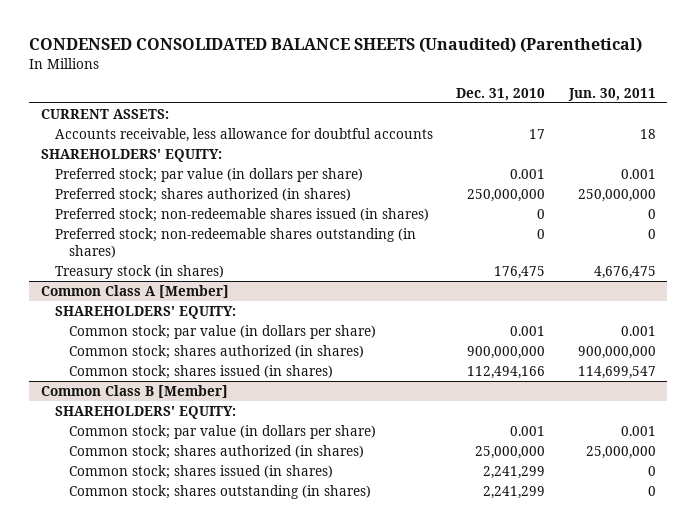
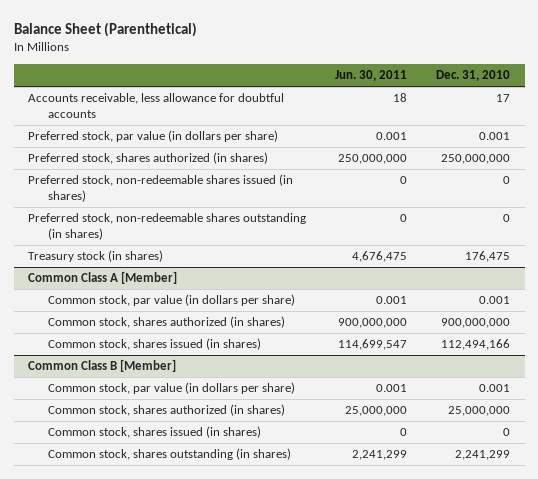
[28,37,642,54] CONDENSED CONSOLIDATED BALANCE SHEETS (Unaudited) (Parenthetical) -> [13,21,197,37] Balance Sheet (Parenthetical)
[40,109,169,120] CURRENT ASSETS: -> none
[40,149,222,163] SHAREHOLDERS' EQUITY: -> none
[54,168,363,183] Preferred stock; par value (in dollars per share) -> [28,130,279,143] Preferred stock, par value (in dollars per share)
[54,188,351,203] Preferred stock; shares authorized (in shares) -> [28,152,269,165] Preferred stock, shares authorized (in shares)
[54,208,429,223] Preferred stock; non-redeemable shares issued (in shares) -> [28,174,294,203] Preferred stock, non-redeemable shares issued (in shares)
[54,228,416,258] Preferred stock; non-redeemable shares outstanding (in shares) -> [28,213,307,241] Preferred stock, non-redeemable shares outstanding (in shares)
[54,306,236,320] SHAREHOLDERS' EQUITY: -> none
[68,325,376,340] Common stock; par value (in dollars per share) -> [48,294,296,307] Common stock, par value (in dollars per share)
[68,345,364,360] Common stock; shares authorized (in shares) -> [48,316,286,329] Common stock, shares authorized (in shares)
[68,365,333,380] Common stock; shares issued (in shares) -> [48,338,262,351] Common stock, shares issued (in shares)
[54,406,236,420] SHAREHOLDERS' EQUITY: -> none
[68,425,376,440] Common stock; par value (in dollars per share) -> [48,382,296,395] Common stock, par value (in dollars per share)
[68,445,364,460] Common stock; shares authorized (in shares) -> [48,404,286,417] Common stock, shares authorized (in shares)
[68,465,333,480] Common stock; shares issued (in shares) -> [48,426,262,439] Common stock, shares issued (in shares)
[483,466,546,480] 2,241,299 -> [503,428,511,437] 0
[68,485,371,500] Common stock; shares outstanding (in shares) -> [48,448,292,461] Common stock, shares outstanding (in shares)
[647,486,656,497] 0 -> [352,450,408,461] 2,241,299

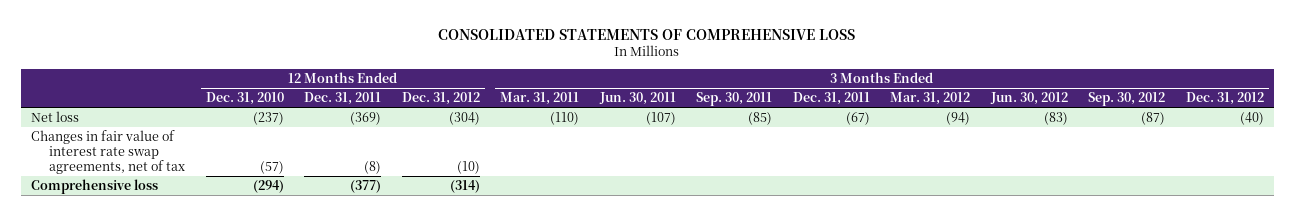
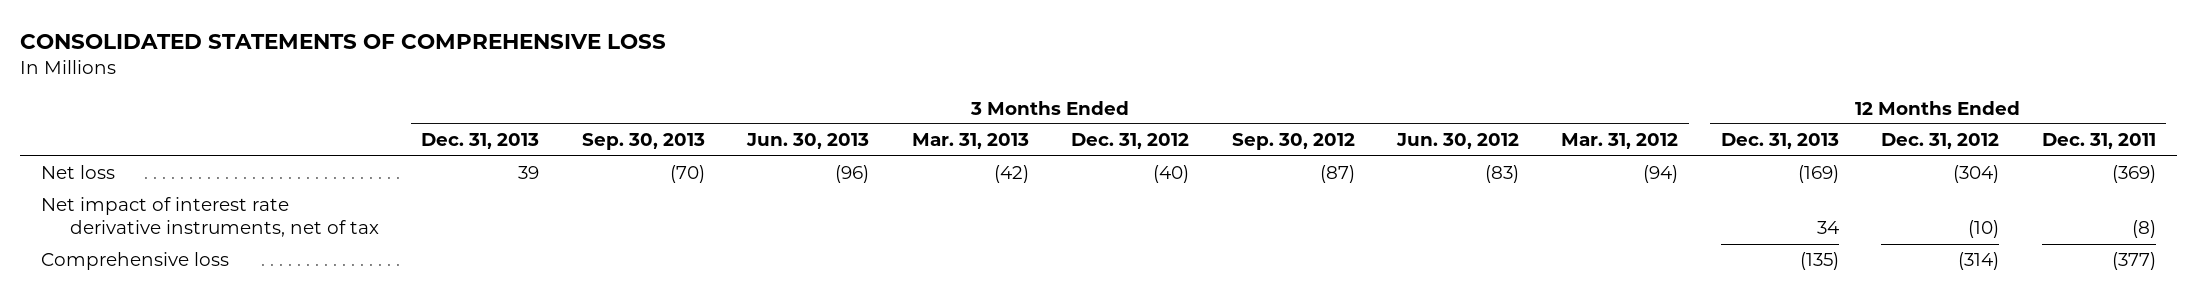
[205,92,284,106] Dec. 31, 2010 -> none
[500,92,580,106] Mar. 31, 2011 -> none
[598,92,676,106] Jun. 30, 2011 -> none
[696,92,773,107] Sep. 30, 2011 -> none
[792,92,870,106] Dec. 31, 2011 -> none
none -> [421,133,540,150] Dec. 31, 2013
none -> [581,133,705,151] Sep. 30, 2013
none -> [746,133,870,150] Jun. 30, 2013
none -> [911,133,1029,150] Mar. 31, 2013
none -> [1720,133,1839,150] Dec. 31, 2013
[30,130,186,175] Changes in fair value of interest rate swap agreements, net of tax -> none
none -> [41,197,379,238] Net impact of interest rate derivative instruments, net of tax

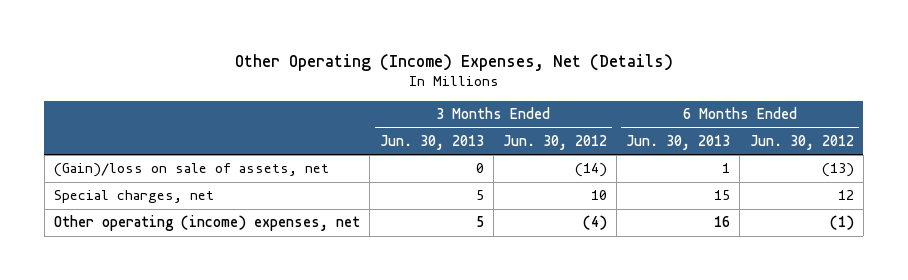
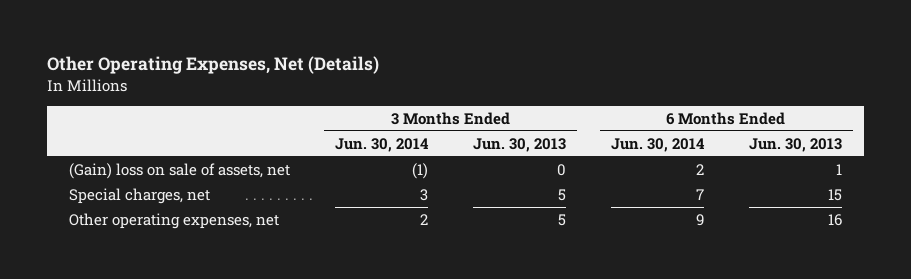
[234,53,673,71] Other Operating (Income) Expenses, Net (Details) -> [46,56,379,75] Other Operating Expenses, Net (Details)
[502,135,607,151] Jun. 30, 2012 -> none
[749,135,854,151] Jun. 30, 2012 -> none
none -> [335,137,430,152] Jun. 30, 2014
none -> [610,137,705,152] Jun. 30, 2014
[54,163,330,178] (Gain)/loss on sale of assets, net -> [69,162,291,179] (Gain) loss on sale of assets, net
[54,215,361,232] Other operating (income) expenses, net -> [69,212,280,229] Other operating expenses, net

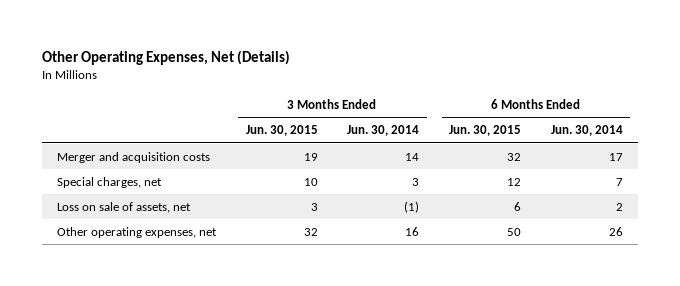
[473,137,567,152] Jun. 30, 2013 -> none
[748,137,842,152] Jun. 30, 2013 -> none
none -> [245,125,318,137] Jun. 30, 2015
none -> [449,125,522,137] Jun. 30, 2015
[69,162,291,179] (Gain) loss on sale of assets, net -> none
none -> [56,151,210,163] Merger and acquisition costs
none -> [56,201,191,213] Loss on sale of assets, net
[420,213,429,225] 2 -> [405,226,420,236] 16
[695,213,704,226] 9 -> [608,226,623,236] 26

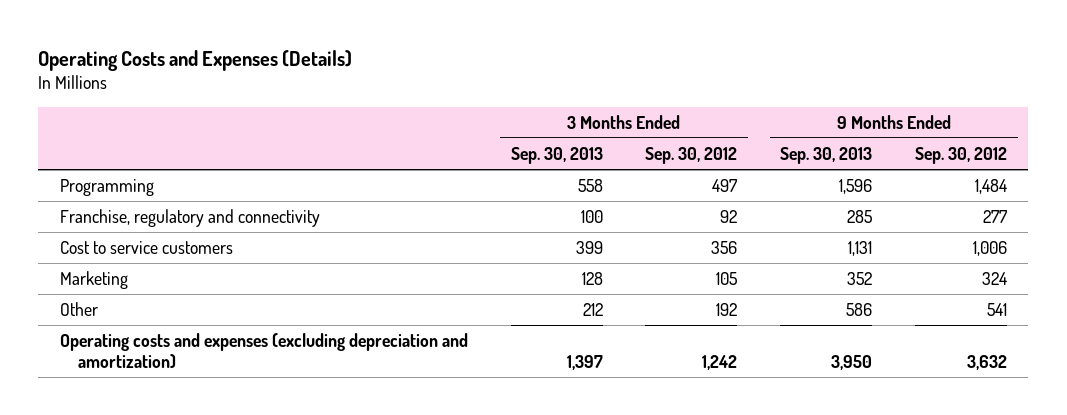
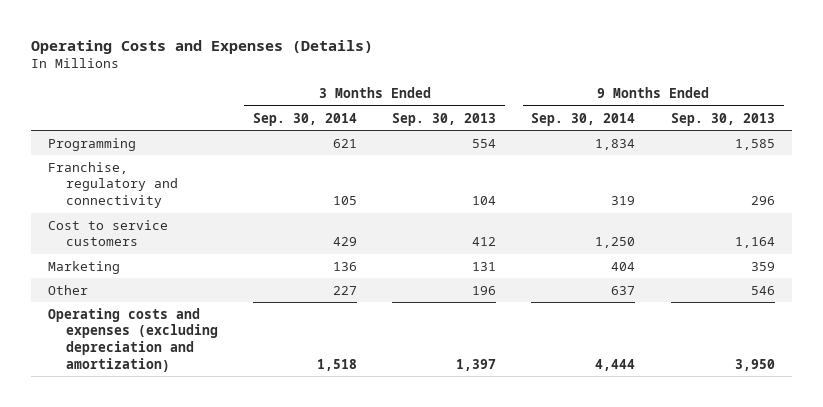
[645,146,738,164] Sep. 30, 2012 -> none
[915,146,1008,164] Sep. 30, 2012 -> none
none -> [252,112,357,126] Sep. 30, 2014
none -> [531,112,636,126] Sep. 30, 2014
[577,178,603,192] 558 -> [472,138,497,148] 554
[839,178,873,194] 1,596 -> [734,138,775,150] 1,585
[580,209,603,223] 100 -> [472,196,497,206] 104
[847,209,873,223] 285 -> [750,196,775,206] 296
[575,240,603,254] 399 -> [472,237,497,247] 412
[848,240,873,256] 1,131 -> [734,237,775,249] 1,164
[581,271,603,285] 128 -> [472,261,497,271] 131
[847,271,873,285] 352 -> [750,261,775,271] 359
[582,302,603,316] 212 -> [472,285,497,295] 196
[846,302,873,316] 586 -> [750,285,775,295] 546

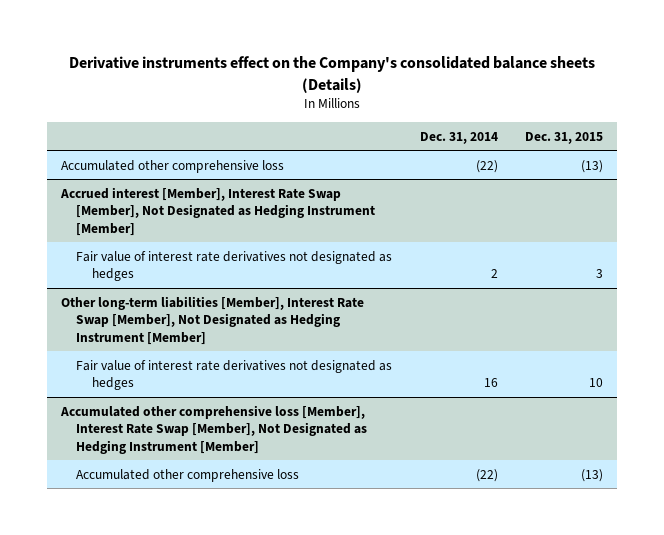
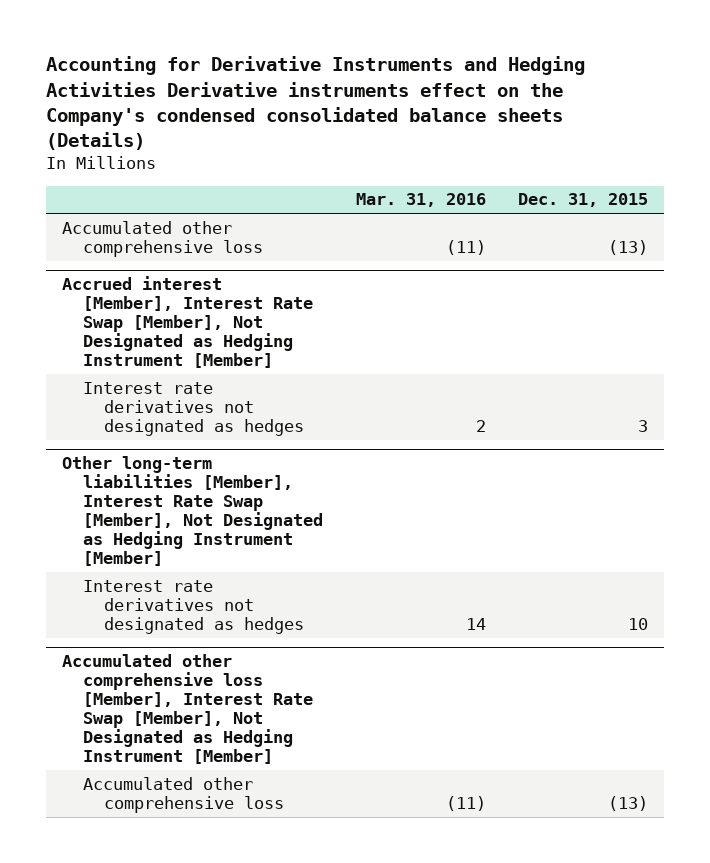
[69,56,596,93] Derivative instruments effect on the Company's consolidated balance sheets (Details) -> [46,56,586,151] Accounting for Derivative Instruments and Hedging Activities Derivative instruments effect on the Company's condensed consolidated balance sheets (Details)
[419,131,498,144] Dec. 31, 2014 -> none
none -> [355,193,486,208] Mar. 31, 2016
[76,250,393,282] Fair value of interest rate derivatives not designated as hedges -> [83,381,304,436] Interest rate derivatives not designated as hedges
[76,359,393,391] Fair value of interest rate derivatives not designated as hedges -> [83,579,304,634] Interest rate derivatives not designated as hedges

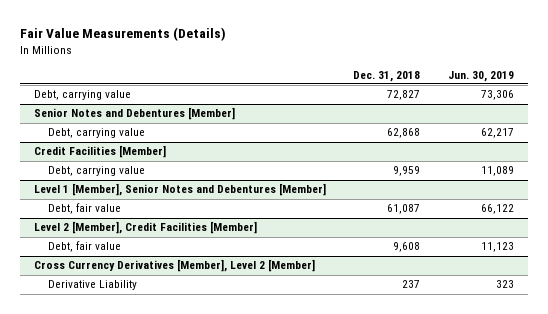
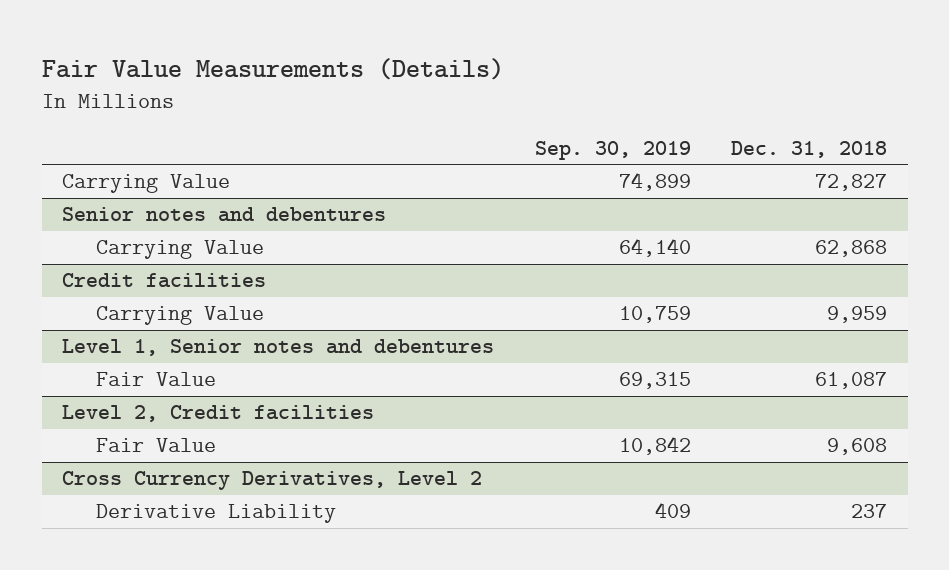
[447,70,514,82] Jun. 30, 2019 -> none
none -> [534,140,691,160] Sep. 30, 2019
[33,90,131,101] Debt, carrying value -> [62,174,231,194] Carrying Value
[33,107,235,121] Senior Notes and Debentures [Member] -> [62,207,387,223] Senior notes and debentures
[48,128,146,139] Debt, carrying value -> [95,240,264,260] Carrying Value
[33,145,166,159] Credit Facilities [Member] -> [62,273,267,289] Credit facilities
[48,166,146,177] Debt, carrying value -> [95,306,264,326] Carrying Value
[33,183,326,197] Level 1 [Member], Senior Notes and Debentures [Member] -> [62,339,495,357] Level 1, Senior notes and debentures
[48,203,122,215] Debt, fair value -> [95,372,216,387] Fair Value
[33,221,257,235] Level 2 [Member], Credit Facilities [Member] -> [62,405,375,423] Level 2, Credit facilities
[48,241,122,253] Debt, fair value -> [95,438,216,453] Fair Value
[33,259,315,273] Cross Currency Derivatives [Member], Level 2 [Member] -> [62,471,483,491] Cross Currency Derivatives, Level 2

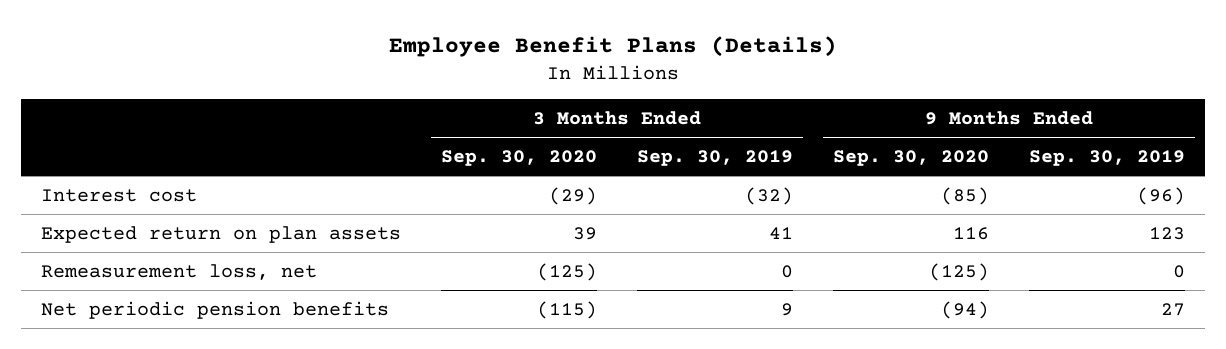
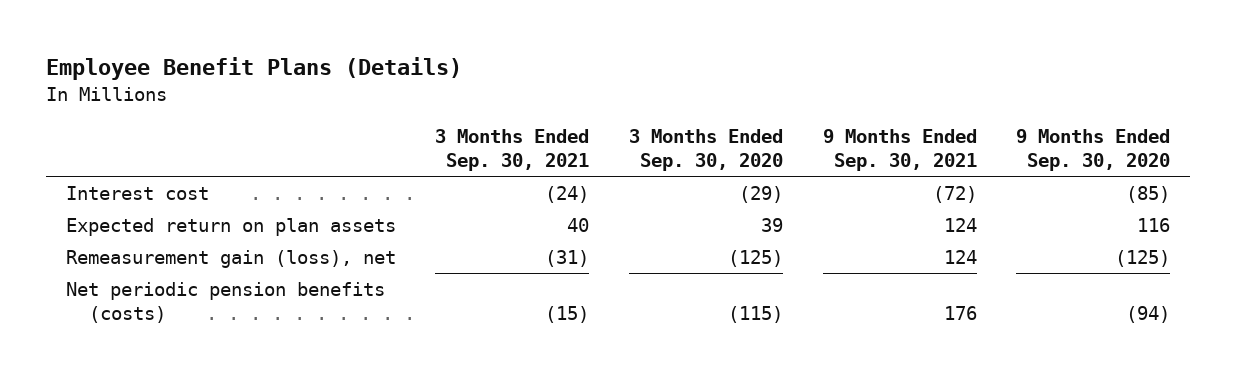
[636,150,793,167] Sep. 30, 2019 -> none
[1028,150,1185,167] Sep. 30, 2019 -> none
none -> [435,129,590,172] 3 Months Ended Sep. 30, 2021
none -> [822,129,977,172] 9 Months Ended Sep. 30, 2021
[41,263,318,280] Remeasurement loss, net -> [65,250,396,269] Remeasurement gain (loss), net
[41,300,390,319] Net periodic pension benefits -> [65,282,385,324] Net periodic pension benefits (costs)

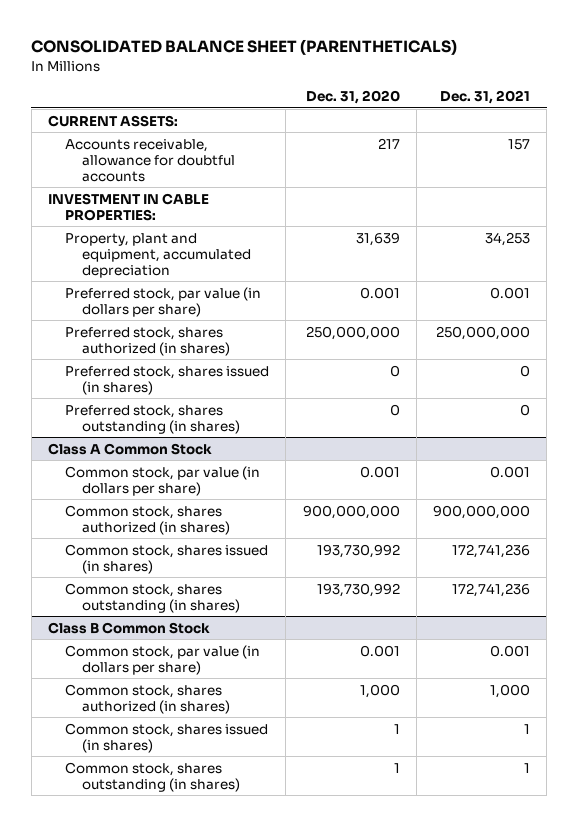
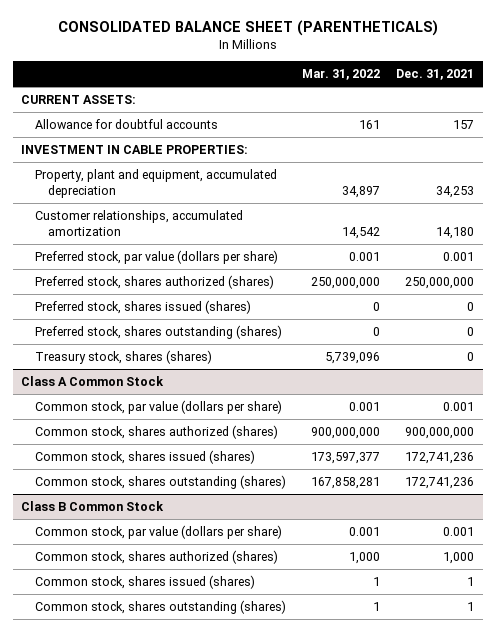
[305,90,400,105] Dec. 31, 2020 -> none
none -> [301,69,380,81] Mar. 31, 2022
[65,138,236,182] Accounts receivable, allowance for doubtful accounts -> [34,118,218,129] Allowance for doubtful accounts
none -> [34,209,243,236] Customer relationships, accumulated amortization
[65,286,262,317] Preferred stock, par value (in dollars per share) -> [34,249,278,264] Preferred stock, par value (dollars per share)
[65,326,231,356] Preferred stock, shares authorized (in shares) -> [34,274,274,289] Preferred stock, shares authorized (shares)
[65,365,270,395] Preferred stock, shares issued (in shares) -> [34,299,251,314] Preferred stock, shares issued (shares)
[65,404,241,434] Preferred stock, shares outstanding (in shares) -> [34,324,282,339] Preferred stock, shares outstanding (shares)
none -> [34,349,212,364] Treasury stock, shares (shares)
[65,465,261,496] Common stock, par value (in dollars per share) -> [34,399,282,414] Common stock, par value (dollars per share)
[65,504,231,535] Common stock, shares authorized (in shares) -> [34,424,278,439] Common stock, shares authorized (shares)
[65,543,269,574] Common stock, shares issued (in shares) -> [34,449,255,464] Common stock, shares issued (shares)
[65,582,241,613] Common stock, shares outstanding (in shares) -> [34,474,286,489] Common stock, shares outstanding (shares)
[65,644,261,675] Common stock, par value (in dollars per share) -> [34,524,282,539] Common stock, par value (dollars per share)
[65,683,231,714] Common stock, shares authorized (in shares) -> [34,549,278,564] Common stock, shares authorized (shares)
[65,722,269,753] Common stock, shares issued (in shares) -> [34,574,255,589] Common stock, shares issued (shares)
[65,761,241,792] Common stock, shares outstanding (in shares) -> [34,599,286,614] Common stock, shares outstanding (shares)

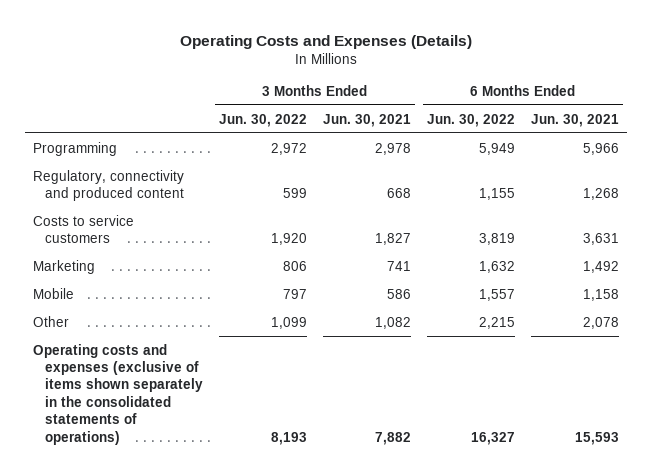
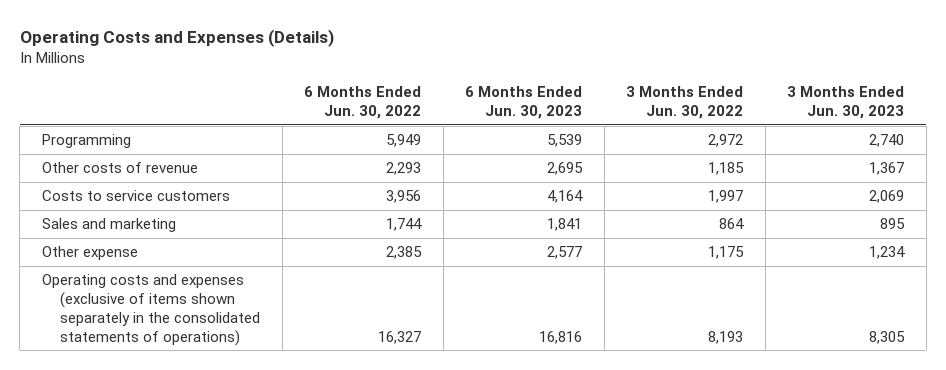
[322,113,411,127] Jun. 30, 2021 -> none
[531,113,620,127] Jun. 30, 2021 -> none
none -> [465,86,583,120] 6 Months Ended Jun. 30, 2023
none -> [787,86,905,120] 3 Months Ended Jun. 30, 2023
[32,169,184,201] Regulatory, connectivity and produced content -> none
[32,287,74,299] Mobile -> none
none -> [41,162,198,174] Other costs of revenue
[270,232,307,245] 1,920 -> [708,190,744,204] 1,997
[478,232,515,245] 3,819 -> [386,190,422,204] 3,956
[32,259,95,274] Marketing -> [41,218,176,233] Sales and marketing
[282,260,307,271] 806 -> [719,218,745,230] 864
[478,260,515,273] 1,632 -> [386,218,423,232] 1,744
[32,315,69,327] Other -> [41,246,138,261] Other expense
[270,316,307,329] 1,099 -> [708,246,745,260] 1,175
[478,316,515,329] 2,215 -> [386,246,423,260] 2,385

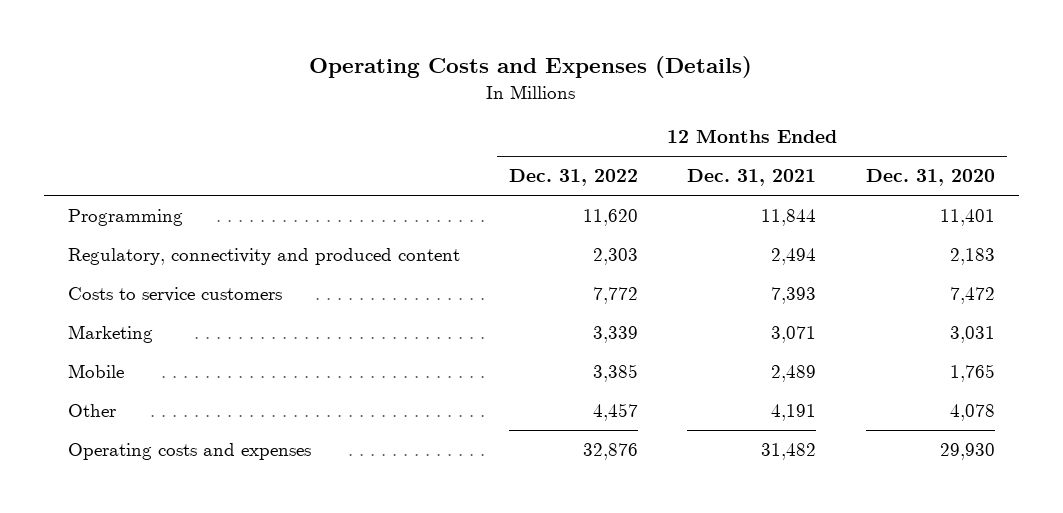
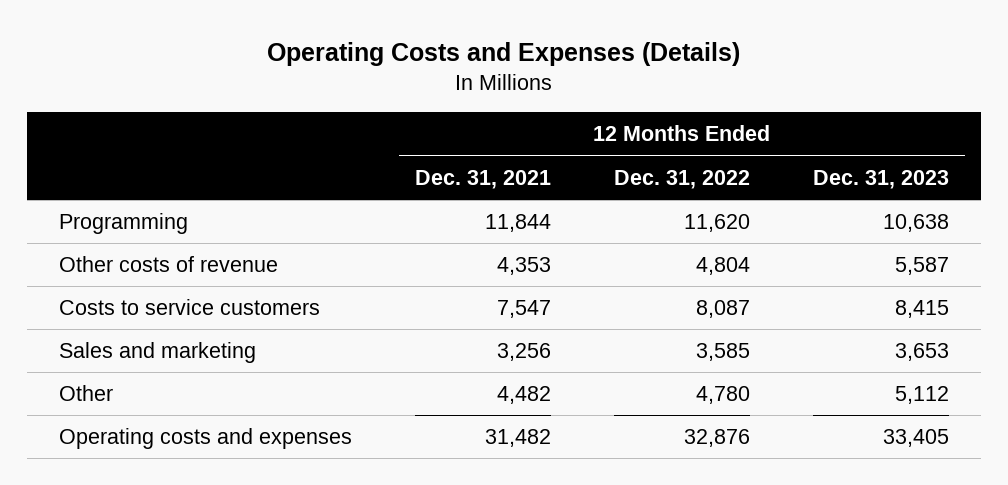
[865,169,995,187] Dec. 31, 2020 -> none
none -> [813,169,950,189] Dec. 31, 2023
[68,247,461,265] Regulatory, connectivity and produced content -> none
[68,363,125,378] Mobile -> none
none -> [58,256,278,273] Other costs of revenue
[593,286,639,304] 7,772 -> [696,300,751,319] 8,087
[771,286,817,304] 7,393 -> [497,300,552,319] 7,547
[68,324,154,343] Marketing -> [58,342,256,364] Sales and marketing
[593,325,639,343] 3,339 -> [696,343,751,362] 3,585
[771,325,817,343] 3,071 -> [497,343,552,362] 3,256
[593,402,639,421] 4,457 -> [696,386,751,405] 4,780
[771,403,817,421] 4,191 -> [497,386,552,405] 4,482

